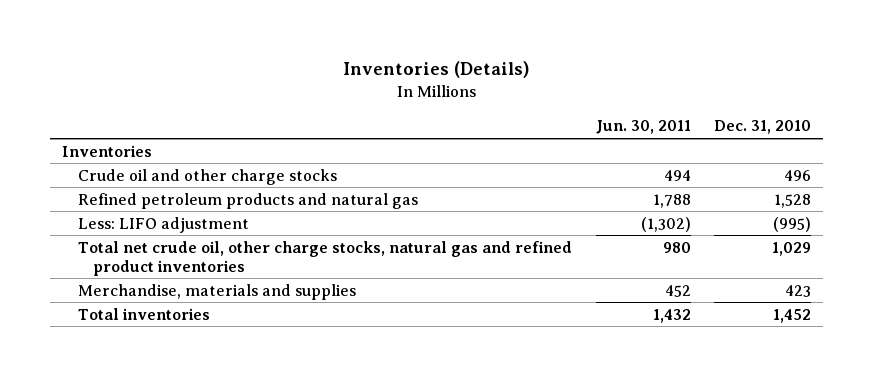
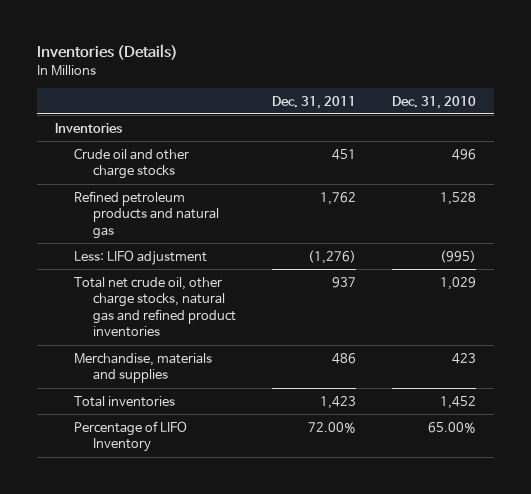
[595,120,691,135] Jun. 30, 2011 -> none
none -> [271,95,356,109] Dec. 31, 2011
none -> [73,420,187,453] Percentage of LIFO Inventory

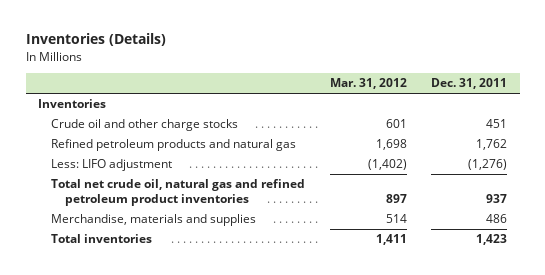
[391,95,476,109] Dec. 31, 2010 -> none
none -> [329,78,407,90] Mar. 31, 2012
[73,276,236,338] Total net crude oil, other charge stocks, natural gas and refined product inventories -> [51,179,306,206] Total net crude oil, natural gas and refined petroleum product inventories
[73,420,187,453] Percentage of LIFO Inventory -> none

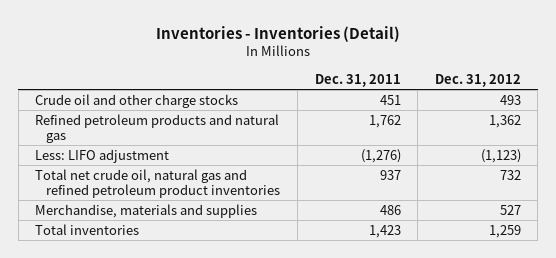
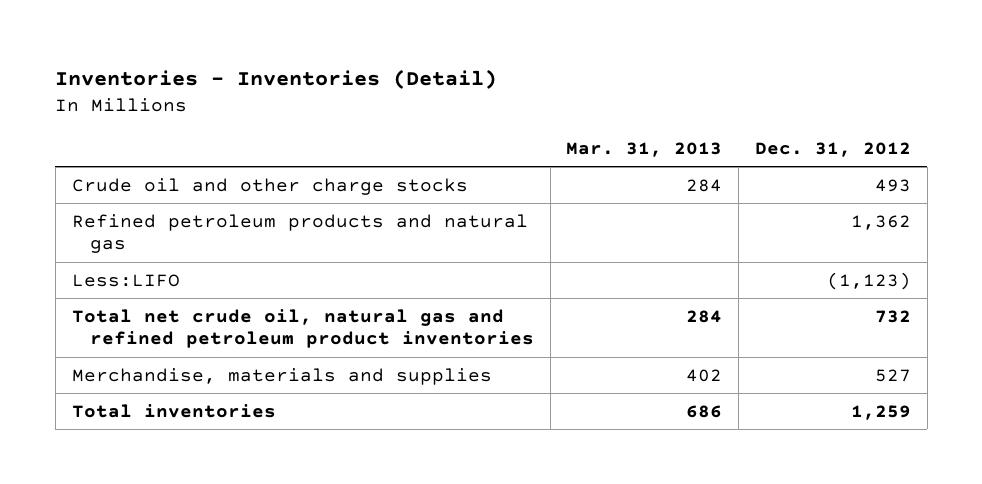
[314,74,401,88] Dec. 31, 2011 -> none
none -> [566,142,723,158] Mar. 31, 2013
[35,148,170,163] Less: LIFO adjustment -> [71,273,180,287] Less:LIFO

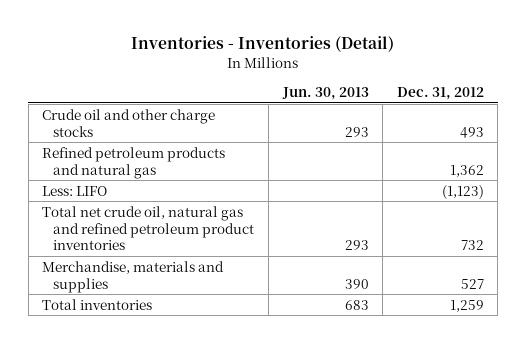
[566,142,723,158] Mar. 31, 2013 -> none
none -> [281,87,369,101] Jun. 30, 2013
[71,273,180,287] Less:LIFO -> [42,185,108,196] Less: LIFO

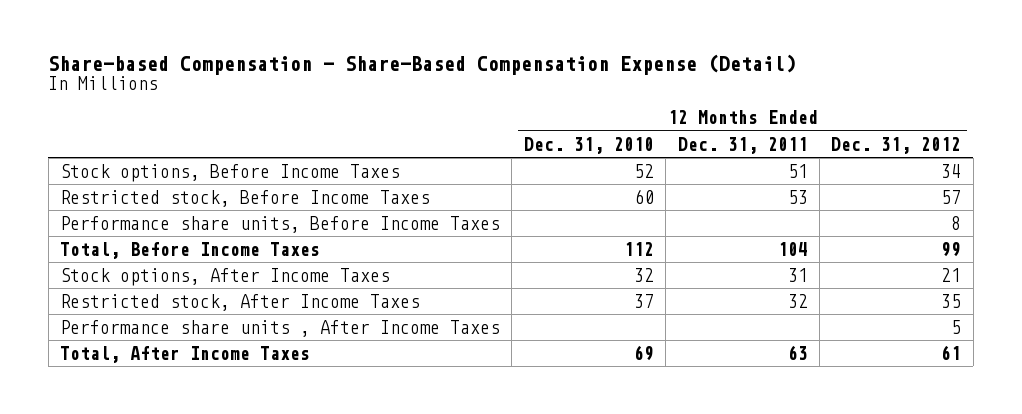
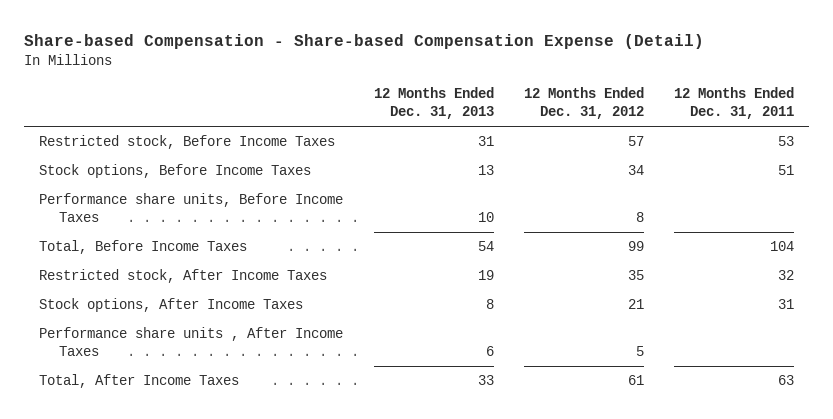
[48,53,797,75] Share-based Compensation - Share-Based Compensation Expense (Detail) -> [24,34,705,50] Share-based Compensation - Share-based Compensation Expense (Detail)
[523,136,654,154] Dec. 31, 2010 -> none
none -> [373,87,494,120] 12 Months Ended Dec. 31, 2013
[60,163,401,182] Stock options, Before Income Taxes -> [39,163,312,178] Stock options, Before Income Taxes
[60,267,391,286] Stock options, After Income Taxes -> [39,297,304,312] Stock options, After Income Taxes

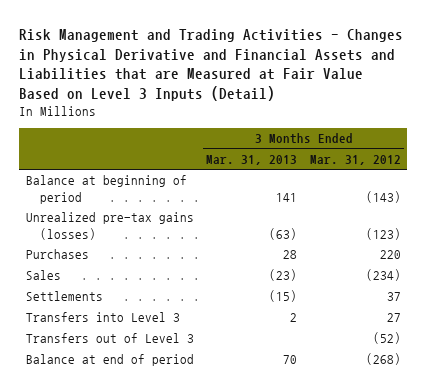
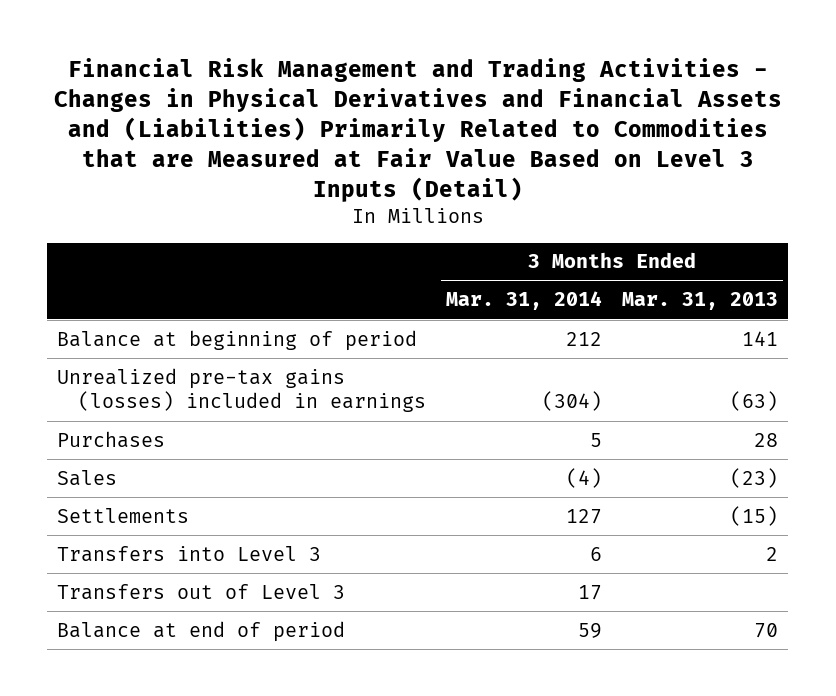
[19,28,404,102] Risk Management and Trading Activities - Changes in Physical Derivative and Financial Assets and Liabilities that are Measured at Fair Value Based on Level 3 Inputs (Detail) -> [53,58,782,203] Financial Risk Management and Trading Activities - Changes in Physical Derivatives and Financial Assets and (Liabilities) Primarily Related to Commodities that are Measured at Fair Value Based on Level 3 Inputs (Detail)
[309,155,401,166] Mar. 31, 2012 -> none
none -> [446,291,603,311] Mar. 31, 2014
[25,212,194,240] Unrealized pre-tax gains (losses) -> [57,367,427,413] Unrealized pre-tax gains (losses) included in earnings

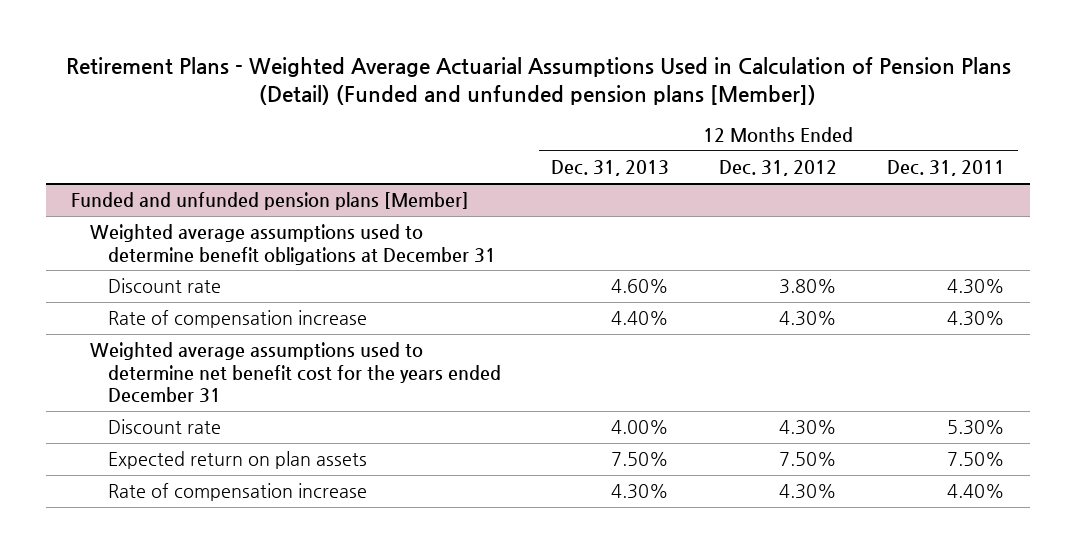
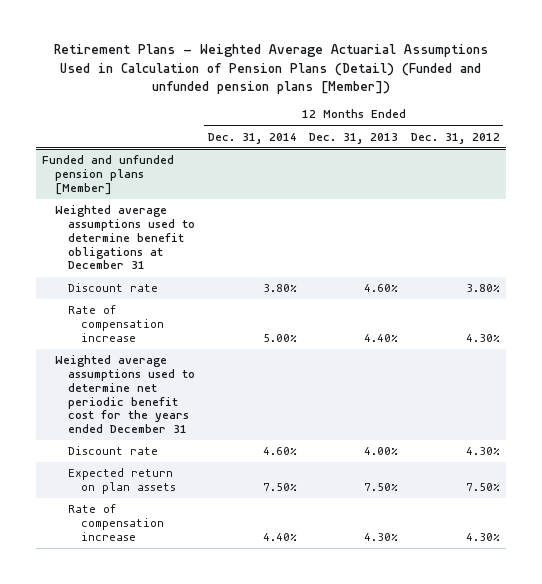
[887,160,1006,177] Dec. 31, 2011 -> none
none -> [207,132,297,144] Dec. 31, 2014
[89,342,502,403] Weighted average assumptions used to determine net benefit cost for the years ended December 31 -> [55,355,195,434] Weighted average assumptions used to determine net periodic benefit cost for the years ended December 31

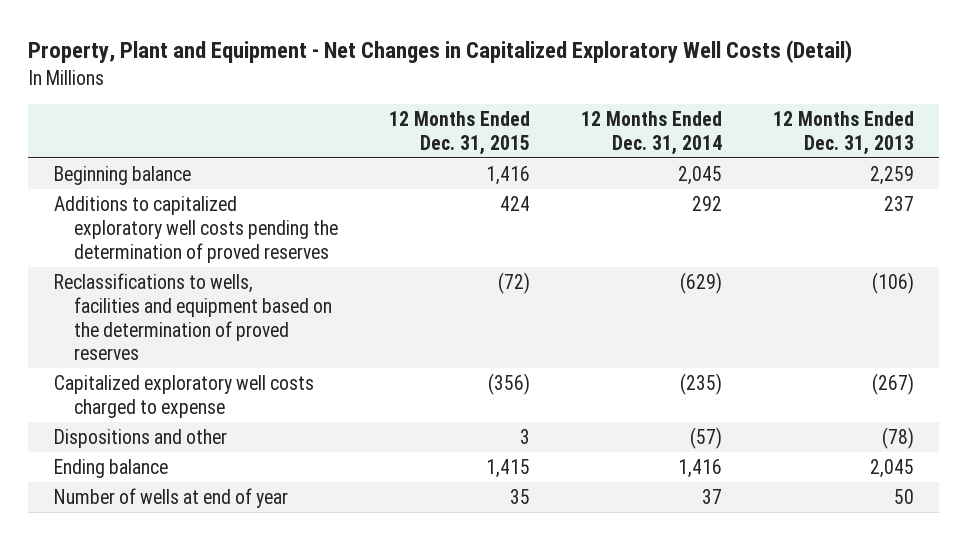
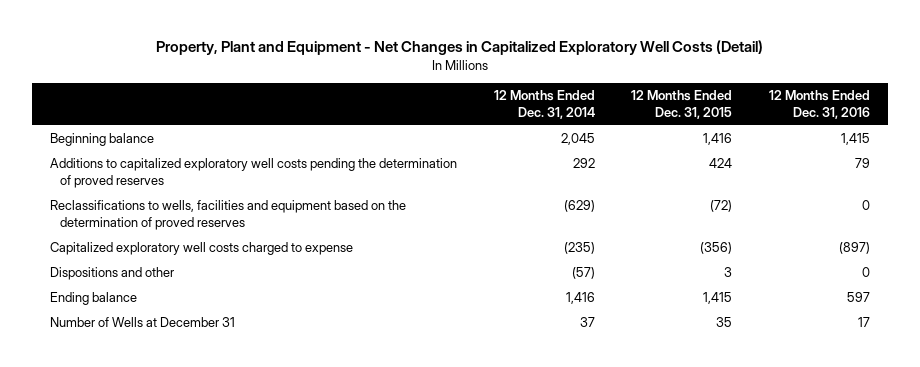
[772,110,914,155] 12 Months Ended Dec. 31, 2013 -> none
none -> [768,90,870,119] 12 Months Ended Dec. 31, 2016
[53,487,288,508] Number of wells at end of year -> [50,317,236,328] Number of Wells at December 31

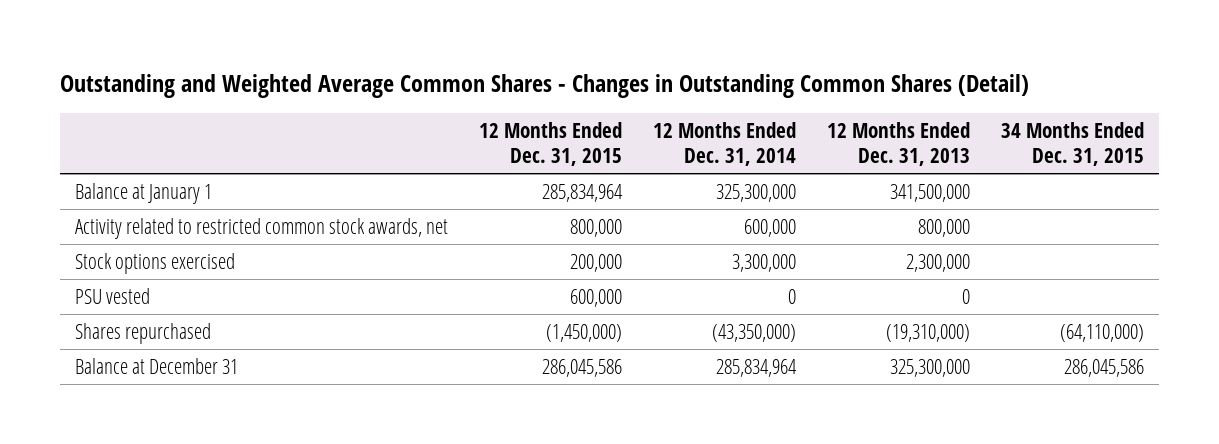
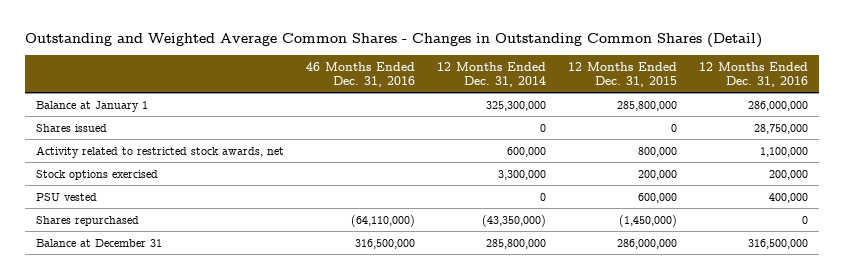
[827,121,971,167] 12 Months Ended Dec. 31, 2013 -> none
[1000,121,1144,167] 34 Months Ended Dec. 31, 2015 -> none
none -> [305,61,415,88] 46 Months Ended Dec. 31, 2016
none -> [698,61,808,88] 12 Months Ended Dec. 31, 2016
[542,183,624,202] 285,834,964 -> [616,100,677,111] 285,800,000
none -> [36,123,108,132] Shares issued
[75,217,449,239] Activity related to restricted common stock awards, net -> [36,145,285,158] Activity related to restricted stock awards, net
[542,358,623,377] 286,045,586 -> [616,238,677,249] 286,000,000
[716,358,798,377] 285,834,964 -> [485,238,546,249] 285,800,000

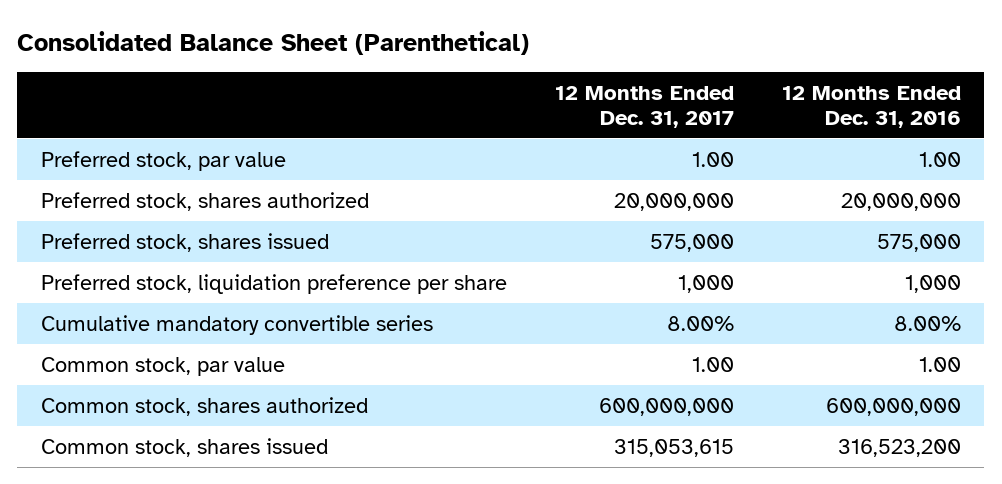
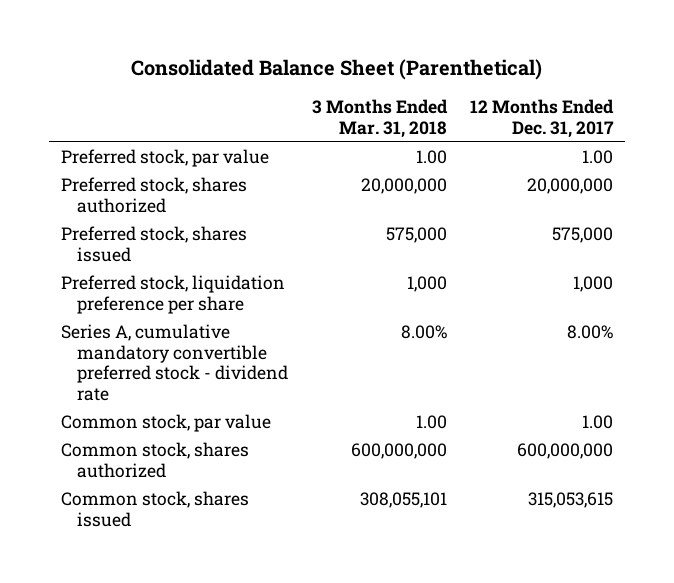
[781,85,961,128] 12 Months Ended Dec. 31, 2016 -> none
none -> [311,99,448,138] 3 Months Ended Mar. 31, 2018
[41,314,434,335] Cumulative mandatory convertible series -> [60,324,288,401] Series A, cumulative mandatory convertible preferred stock - dividend rate

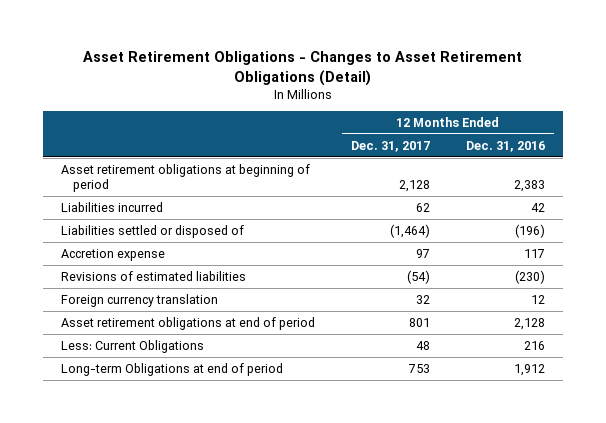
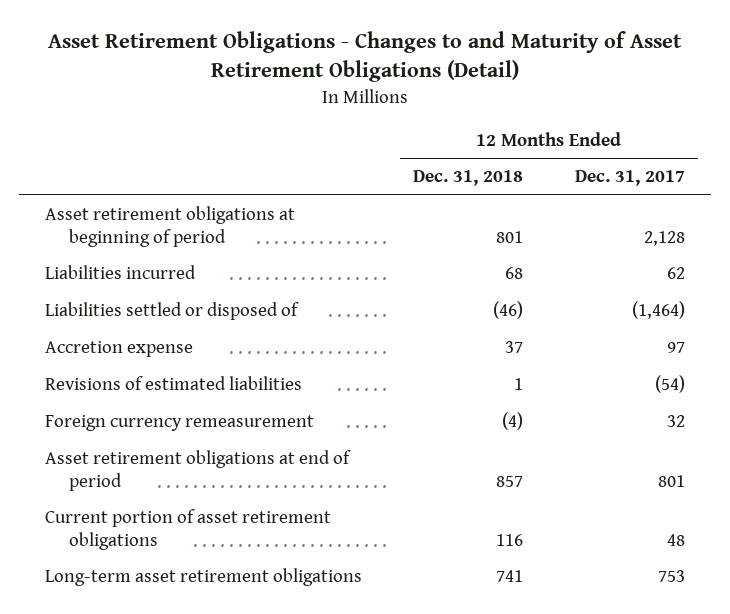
[83,51,523,86] Asset Retirement Obligations - Changes to Asset Retirement Obligations (Detail) -> [47,31,682,83] Asset Retirement Obligations - Changes to and Maturity of Asset Retirement Obligations (Detail)
[466,140,546,152] Dec. 31, 2016 -> none
none -> [413,170,524,187] Dec. 31, 2018
[61,293,219,307] Foreign currency translation -> [44,415,314,432] Foreign currency remeasurement
[61,339,205,353] Less: Current Obligations -> [44,509,331,550] Current portion of asset retirement obligations
[61,362,284,376] Long-term Obligations at end of period -> [44,568,362,587] Long-term asset retirement obligations

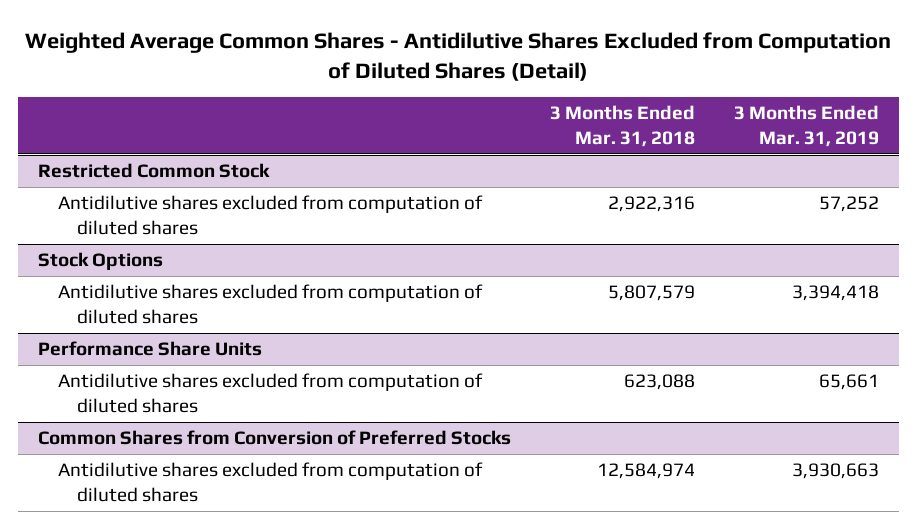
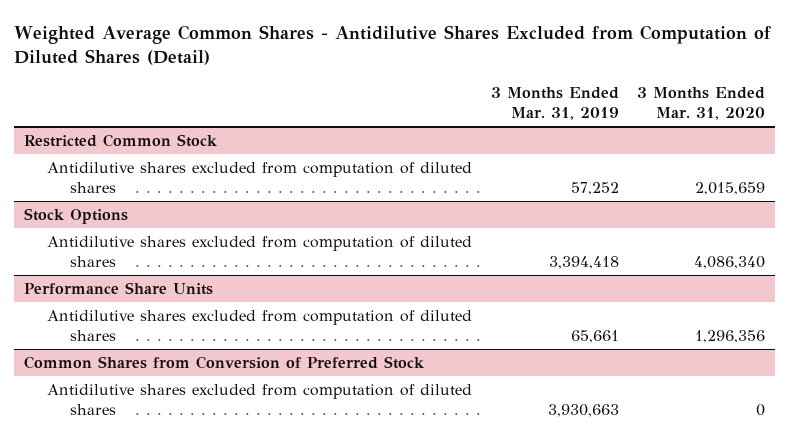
[549,105,695,147] 3 Months Ended Mar. 31, 2018 -> none
none -> [637,87,766,120] 3 Months Ended Mar. 31, 2020
[37,430,511,446] Common Shares from Conversion of Preferred Stocks -> [23,356,424,370] Common Shares from Conversion of Preferred Stock

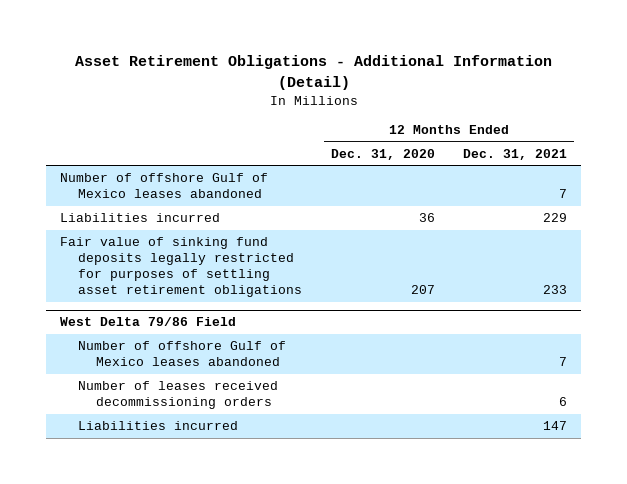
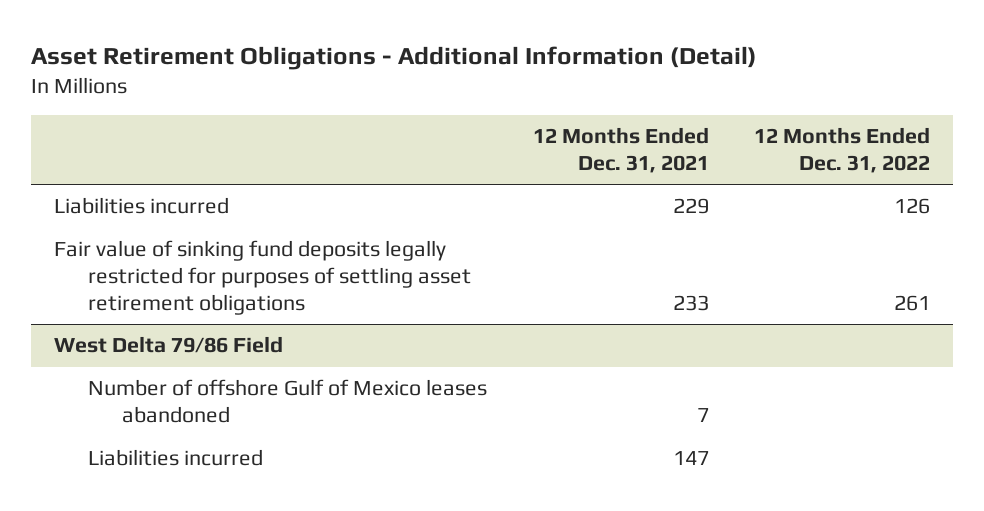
[330,148,435,160] Dec. 31, 2020 -> none
none -> [754,126,931,173] 12 Months Ended Dec. 31, 2022
[60,173,269,199] Number of offshore Gulf of Mexico leases abandoned -> none
[78,381,279,410] Number of leases received decommissioning orders -> none

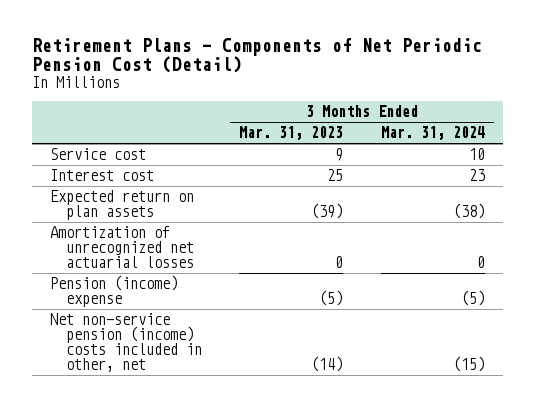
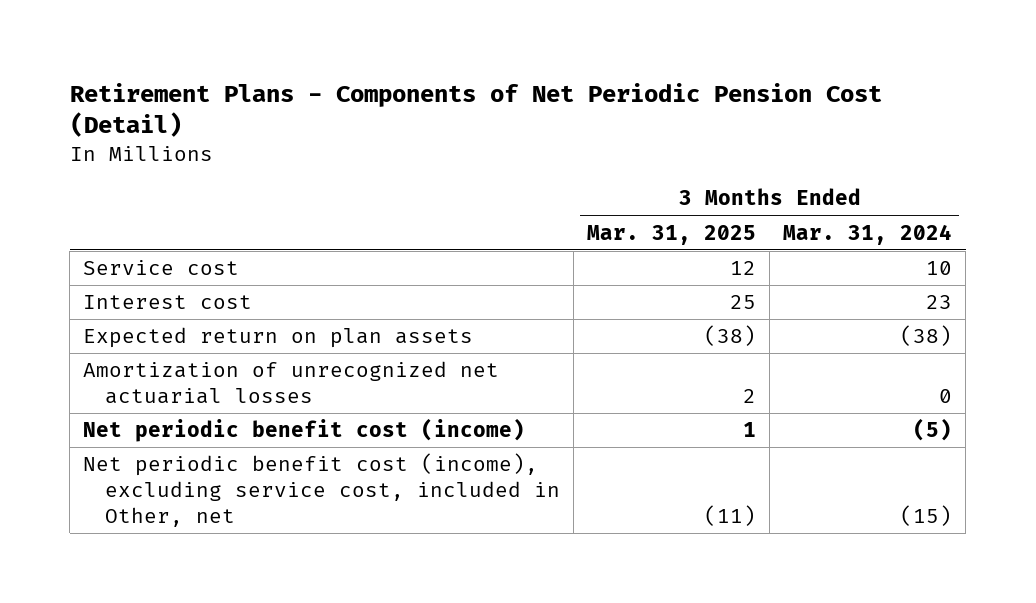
[239,126,344,141] Mar. 31, 2023 -> none
none -> [587,224,757,245] Mar. 31, 2025
[50,275,179,308] Pension (income) expense -> [83,418,526,443] Net periodic benefit cost (income)
[50,313,203,373] Net non-service pension (income) costs included in other, net -> [83,453,561,527] Net periodic benefit cost (income), excluding service cost, included in Other, net

